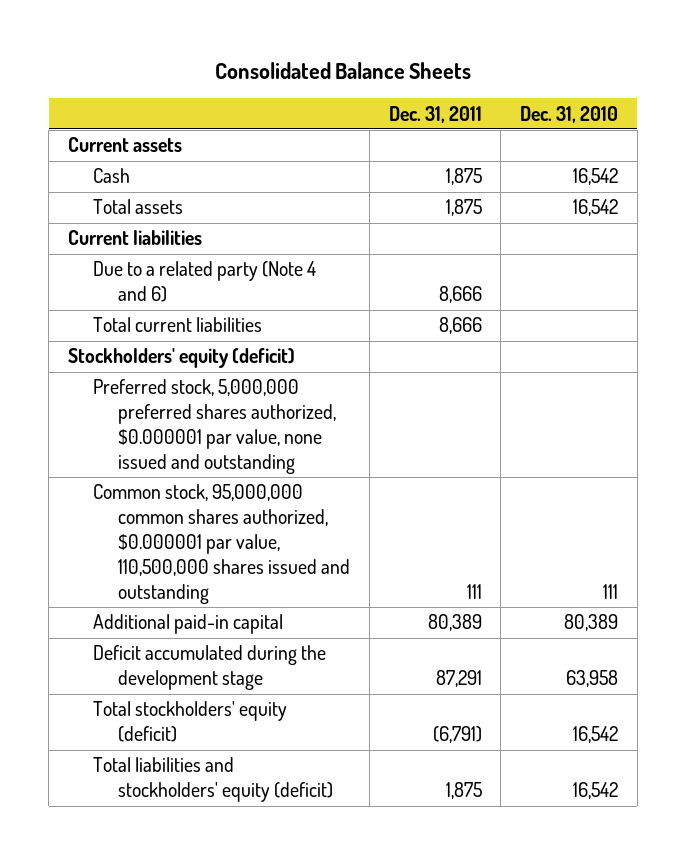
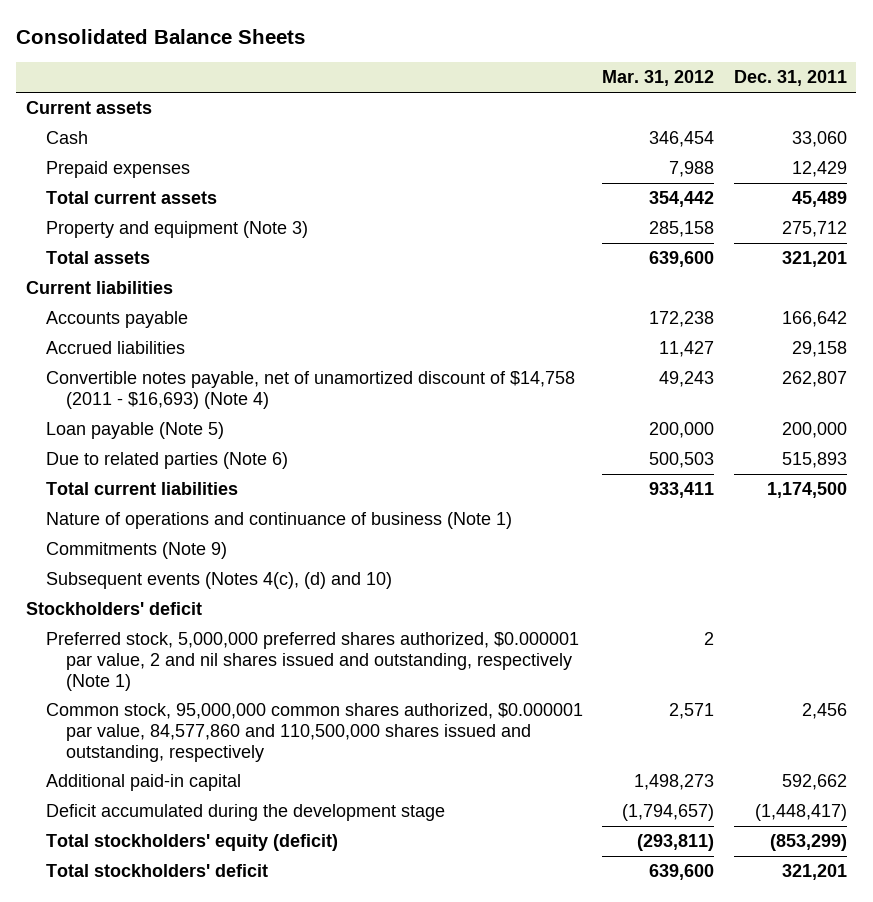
[520,105,619,123] Dec. 31, 2010 -> none
none -> [602,70,715,87] Mar. 31, 2012
[445,168,482,186] 1,875 -> [791,131,847,148] 33,060
none -> [45,161,190,179] Prepaid expenses
none -> [45,191,217,205] Total current assets
none -> [45,221,308,239] Property and equipment (Note 3)
[445,199,482,217] 1,875 -> [781,251,847,268] 321,201
none -> [45,311,188,329] Accounts payable
none -> [45,341,185,355] Accrued liabilities
none -> [45,371,575,409] Convertible notes payable, net of unamortized discount of $14,758 (2011 - $16,693) (Note 4)
none -> [45,422,224,440] Loan payable (Note 5)
[93,261,317,303] Due to a related party (Note 4 and 6) -> [45,452,288,470] Due to related parties (Note 6)
[438,286,482,304] 8,666 -> [781,452,847,469] 515,893
[438,317,482,335] 8,666 -> [766,482,847,499] 1,174,500
none -> [45,512,512,530] Nature of operations and continuance of business (Note 1)
none -> [45,542,227,560] Commitments (Note 9)
none -> [45,572,392,590] Subsequent events (Notes 4(c), (d) and 10)
[68,348,296,369] Stockholders' equity (deficit) -> [25,602,202,616] Stockholders' deficit
[93,379,337,474] Preferred stock, 5,000,000 preferred shares authorized, $0.000001 par value, none issued and outstanding -> [45,632,579,691] Preferred stock, 5,000,000 preferred shares authorized, $0.000001 par value, 2 and nil shares issued and outstanding, respectively (Note 1)
[93,484,351,604] Common stock, 95,000,000 common shares authorized, $0.000001 par value, 110,500,000 shares issued and outstanding -> [45,703,583,762] Common stock, 95,000,000 common shares authorized, $0.000001 par value, 84,577,860 and 110,500,000 shares issued and outstanding, respectively
[466,583,482,599] 111 -> [801,703,847,720] 2,456
[427,614,482,632] 80,389 -> [781,774,847,791] 592,662
[435,670,482,688] 87,291 -> [754,804,847,822] (1,448,417)
[432,726,482,744] (6,791) -> [769,834,847,852] (853,299)
[93,757,334,803] Total liabilities and stockholders' equity (deficit) -> [45,864,268,878] Total stockholders' deficit
[445,782,482,800] 1,875 -> [781,864,847,881] 321,201

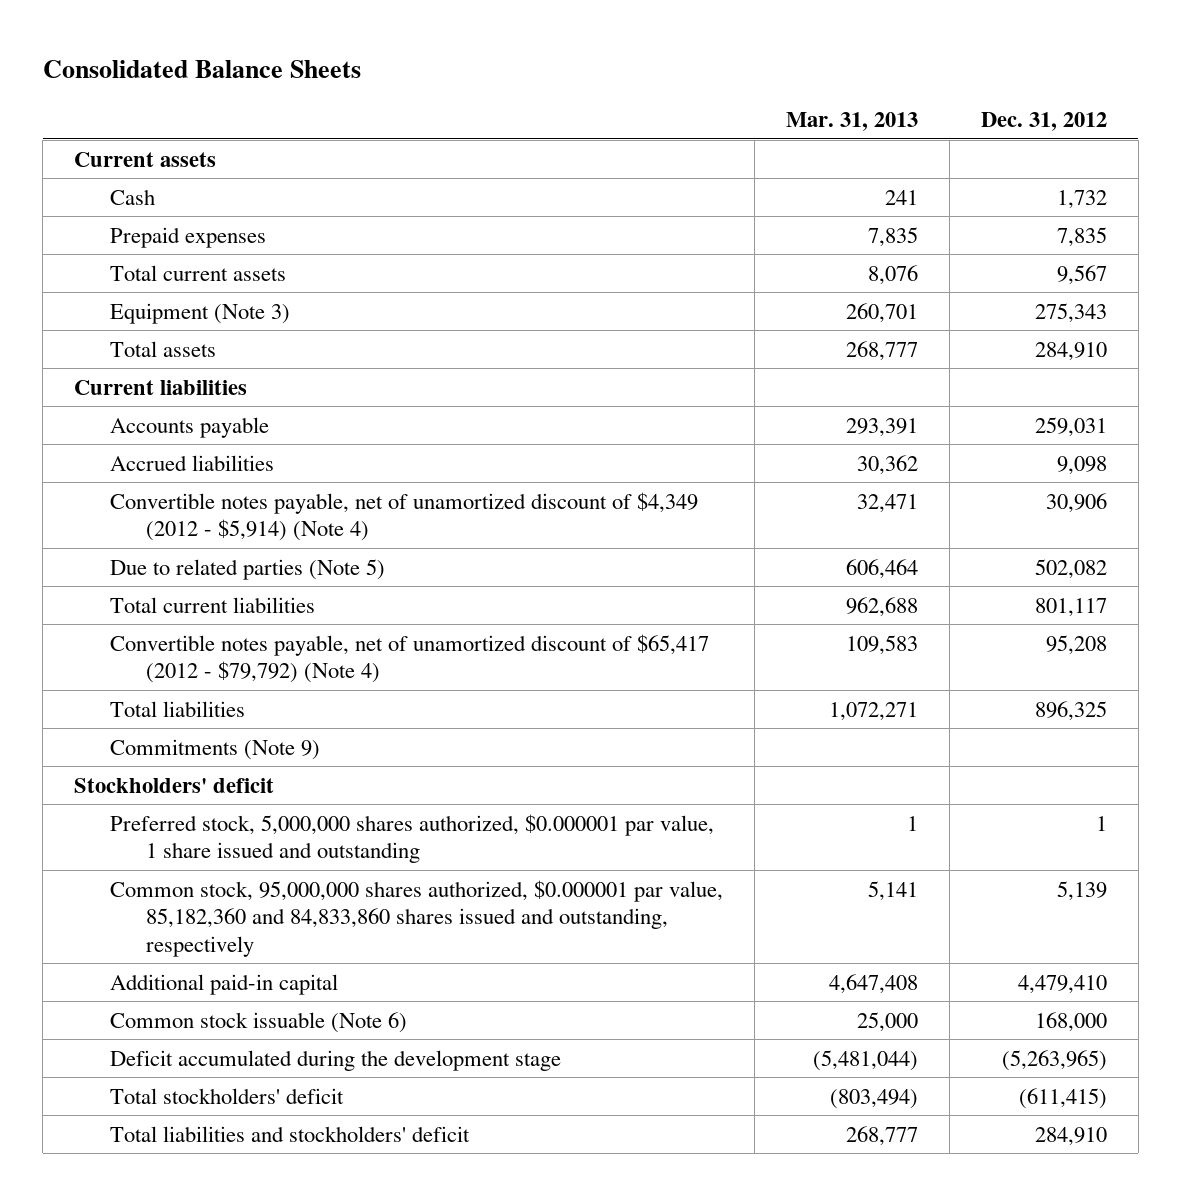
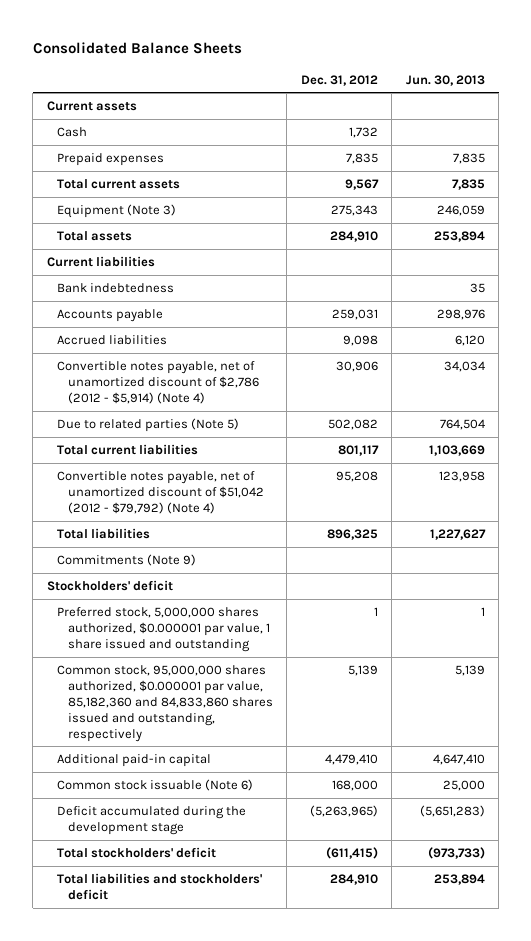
[786,112,919,132] Mar. 31, 2013 -> none
none -> [405,74,485,86] Jun. 30, 2013
none -> [57,283,175,294] Bank indebtedness
[110,491,699,542] Convertible notes payable, net of unamortized discount of $4,349 (2012 - $5,914) (Note 4) -> [57,361,259,404] Convertible notes payable, net of unamortized discount of $2,786 (2012 - $5,914) (Note 4)
[110,633,710,684] Convertible notes payable, net of unamortized discount of $65,417 (2012 - $79,792) (Note 4) -> [57,471,264,514] Convertible notes payable, net of unamortized discount of $51,042 (2012 - $79,792) (Note 4)

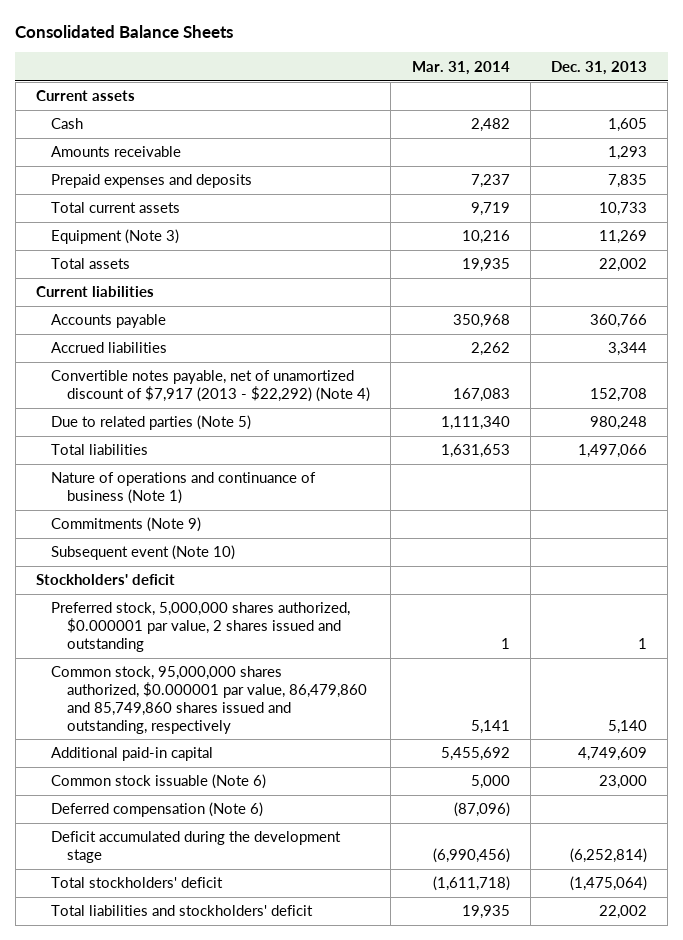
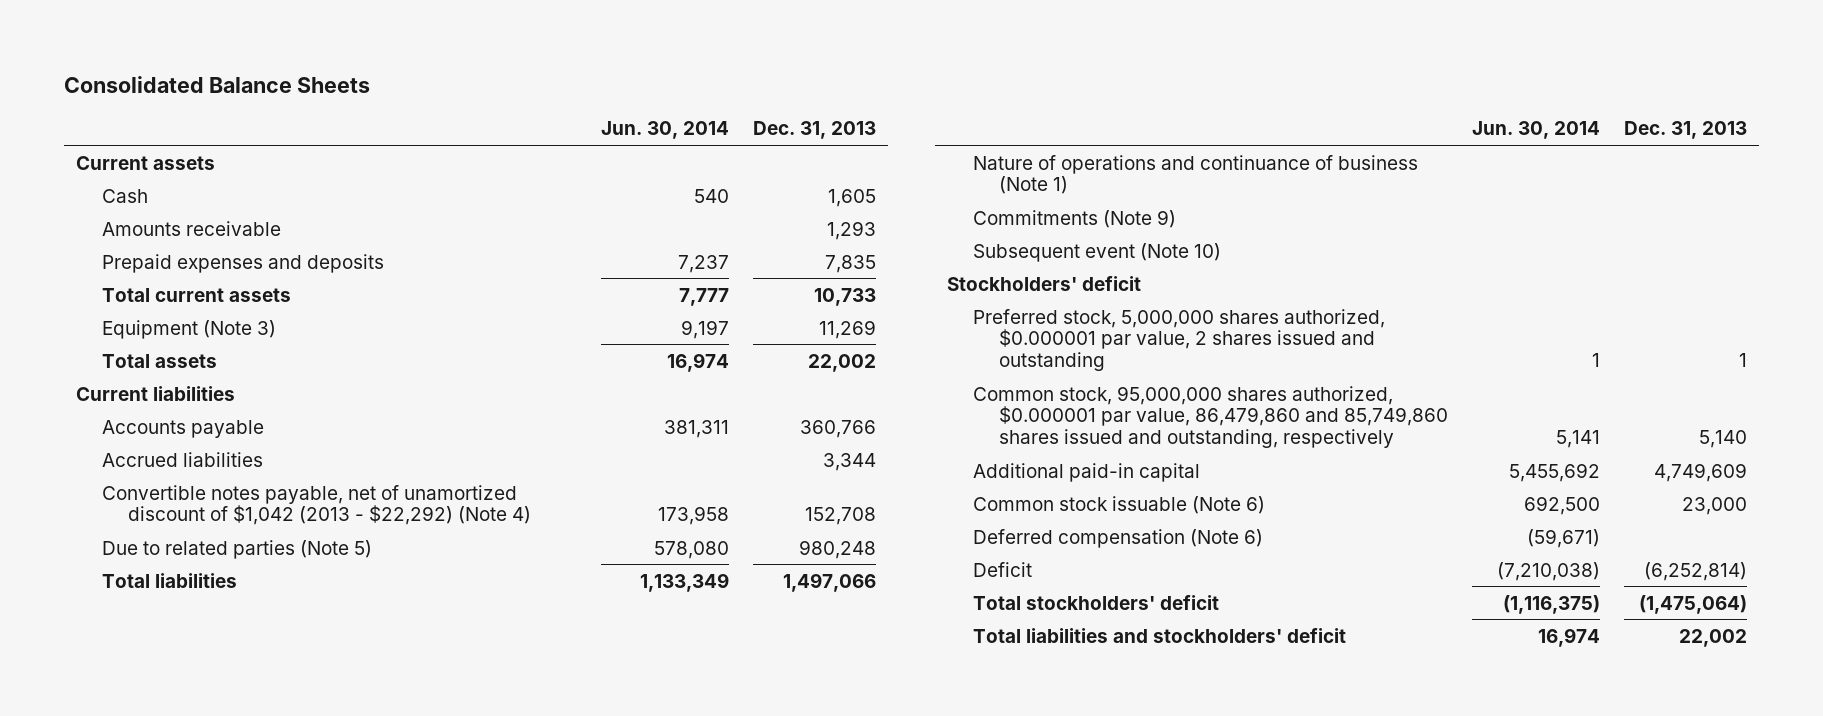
[411,60,510,75] Mar. 31, 2014 -> none
none -> [600,121,729,140] Jun. 30, 2014
[51,370,371,403] Convertible notes payable, net of unamortized discount of $7,917 (2013 - $22,292) (Note 4) -> [101,484,531,526] Convertible notes payable, net of unamortized discount of $1,042 (2013 - $22,292) (Note 4)
[51,831,342,864] Deficit accumulated during the development stage -> [972,561,1032,577] Deficit

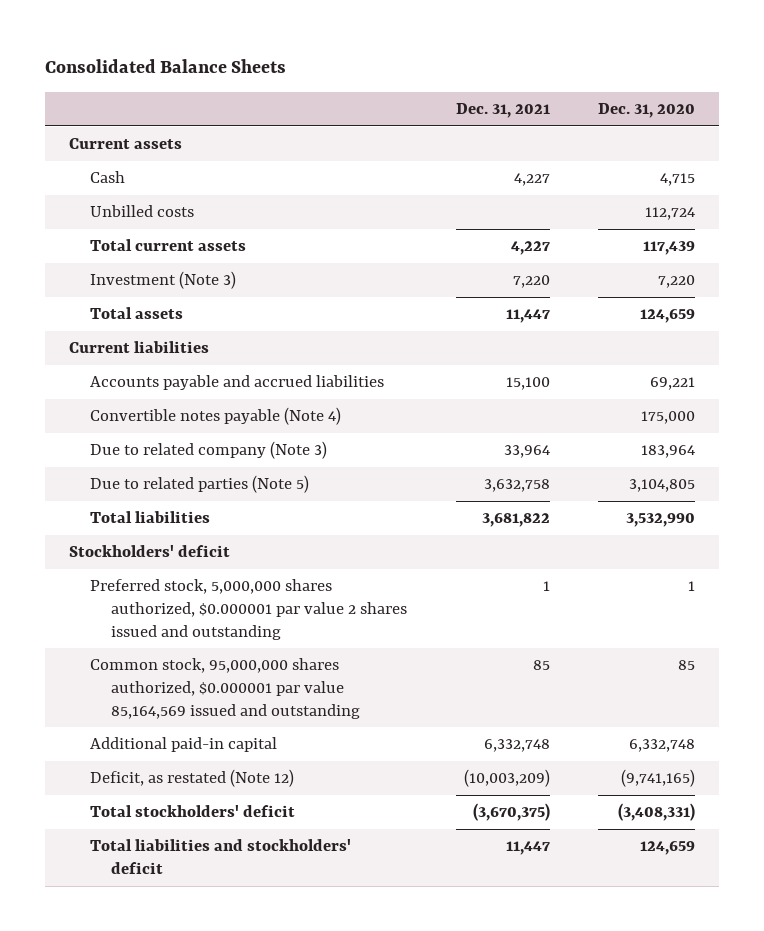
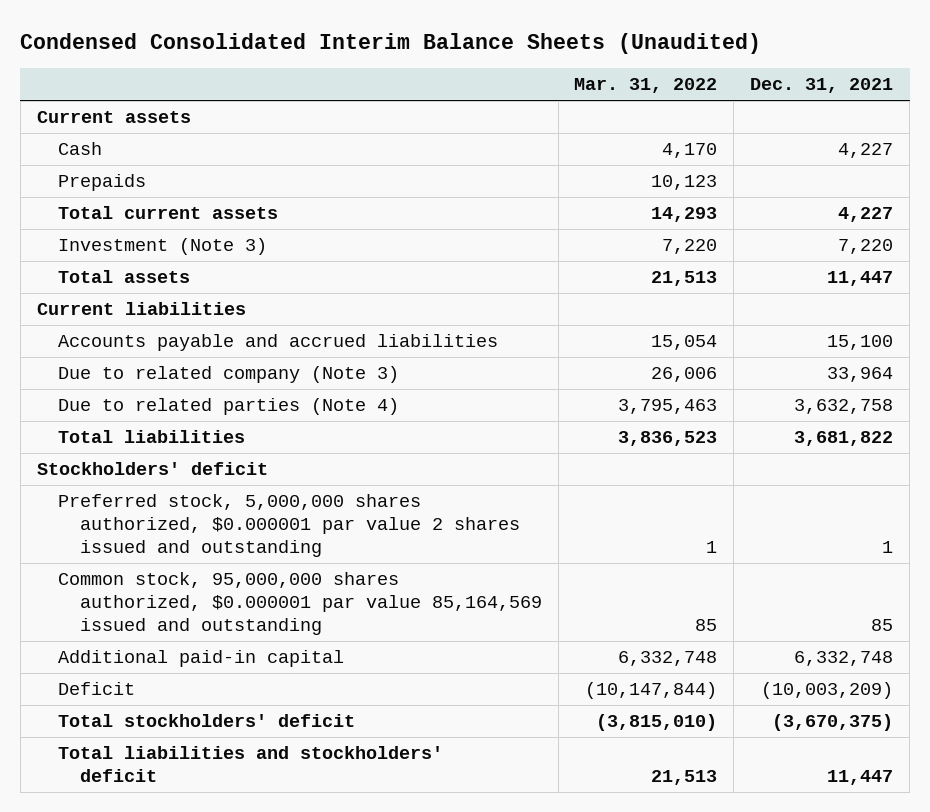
[44,59,286,74] Consolidated Balance Sheets -> [20,33,762,55] Condensed Consolidated Interim Balance Sheets (Unaudited)
[597,102,695,118] Dec. 31, 2020 -> none
none -> [574,78,718,94] Mar. 31, 2022
[90,205,195,218] Unbilled costs -> none
none -> [58,174,147,192] Prepaids
[90,407,342,426] Convertible notes payable (Note 4) -> none
[90,475,310,494] Due to related parties (Note 5) -> [58,398,400,416] Due to related parties (Note 4)
[90,769,295,788] Deficit, as restated (Note 12) -> [58,682,136,696] Deficit

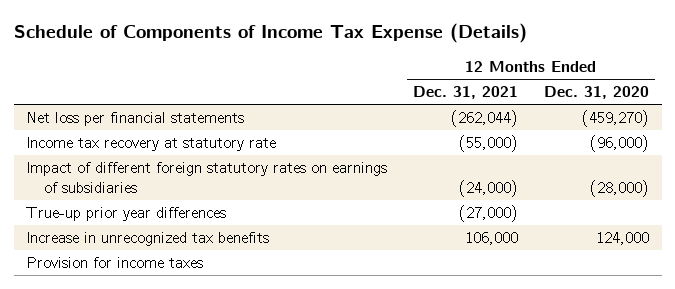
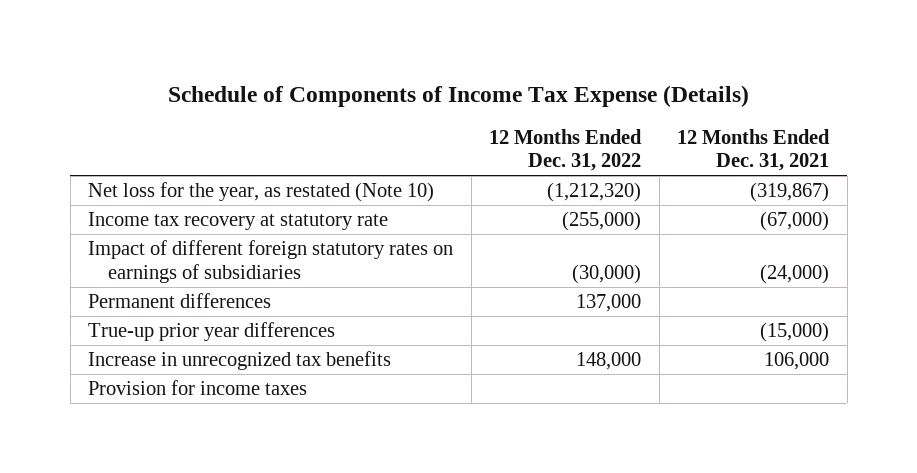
[544,86,650,100] Dec. 31, 2020 -> none
none -> [489,128,643,172] 12 Months Ended Dec. 31, 2022
[26,111,245,126] Net loss per financial statements -> none
none -> [88,182,435,203] Net loss for the year, as restated (Note 10)
[459,134,519,152] (55,000) -> [760,211,830,232] (67,000)
none -> [88,293,272,309] Permanent differences
[459,204,519,222] (27,000) -> [760,322,830,343] (15,000)

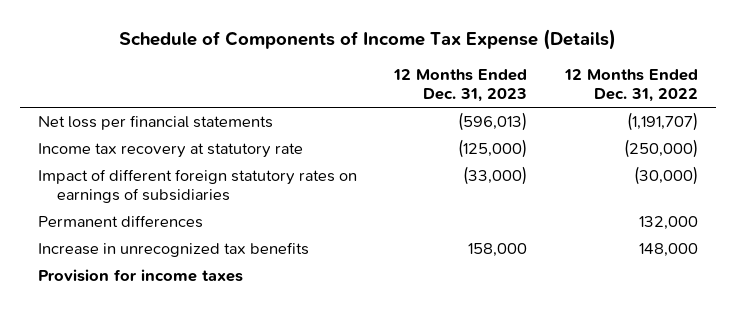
[677,128,831,172] 12 Months Ended Dec. 31, 2021 -> none
none -> [393,69,528,103] 12 Months Ended Dec. 31, 2023
[88,182,435,203] Net loss for the year, as restated (Note 10) -> none
none -> [38,115,274,131] Net loss per financial statements
[562,211,642,232] (255,000) -> [623,139,698,159] (250,000)
[88,322,336,342] True-up prior year differences -> none
[576,294,642,313] 137,000 -> [638,216,698,231] 132,000

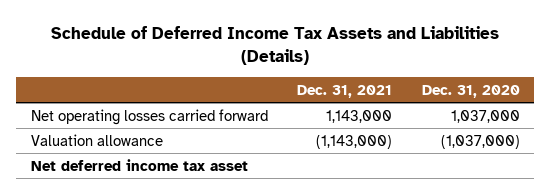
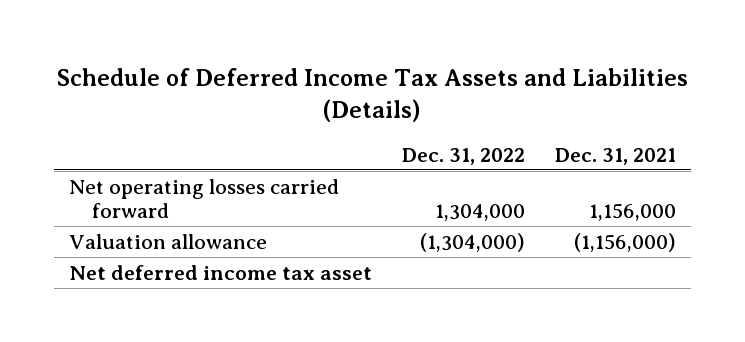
[421,84,520,98] Dec. 31, 2020 -> none
none -> [401,147,525,165] Dec. 31, 2022
[326,109,393,123] 1,143,000 -> [589,202,677,221] 1,156,000
[316,134,393,149] (1,143,000) -> [574,232,677,252] (1,156,000)

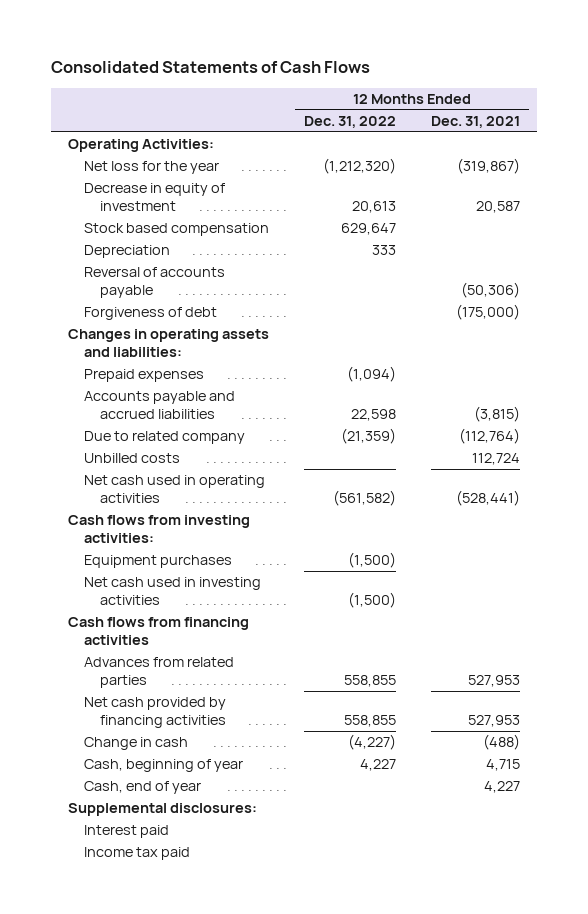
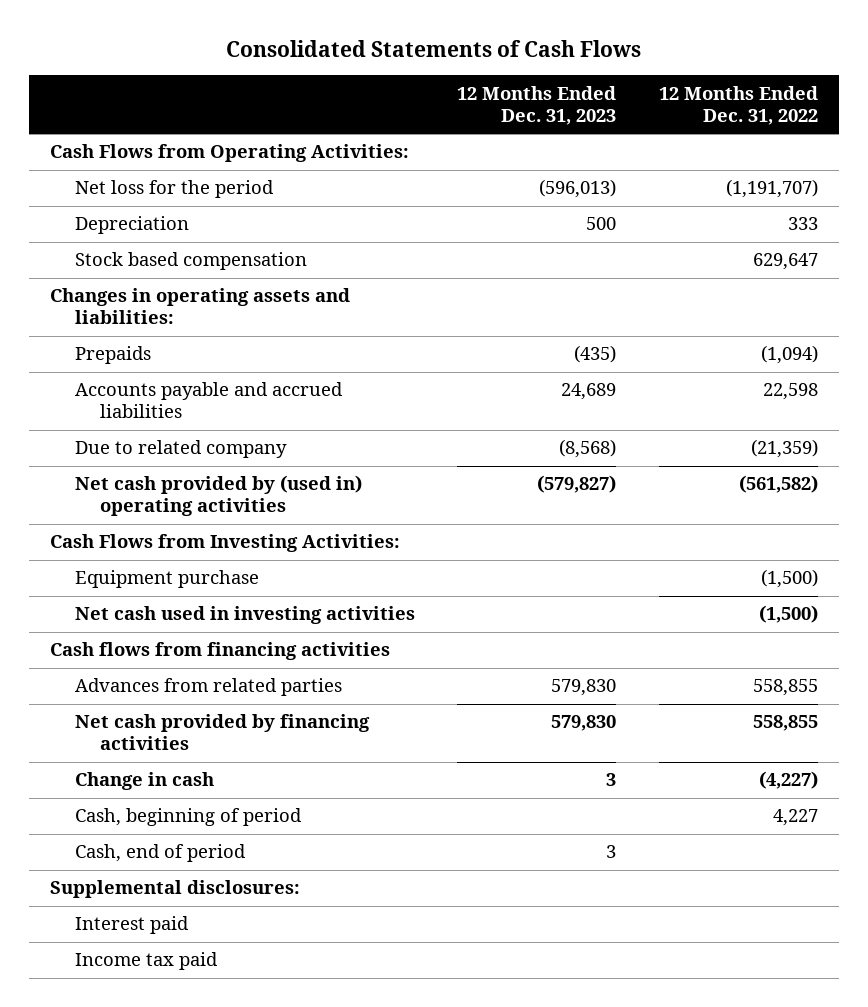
[430,116,520,129] Dec. 31, 2021 -> none
none -> [457,85,617,125] 12 Months Ended Dec. 31, 2023
[84,183,226,212] Decrease in equity of investment -> none
[68,139,215,153] Operating Activities: -> [50,144,410,163] Cash Flows from Operating Activities:
[84,161,220,175] Net loss for the year -> [74,180,274,199] Net loss for the period
[323,158,397,175] (1,212,320) -> [725,179,818,199] (1,191,707)
[84,267,226,299] Reversal of accounts payable -> none
[84,307,218,321] Forgiveness of debt -> none
[84,223,270,237] Stock based compensation -> [74,252,307,271] Stock based compensation
[84,369,205,383] Prepaid expenses -> [74,346,151,365] Prepaids
[84,453,181,464] Unbilled costs -> none
[84,475,266,504] Net cash used in operating activities -> [74,475,362,517] Net cash provided by (used in) operating activities
[68,515,251,544] Cash flows from investing activities: -> [50,534,401,553] Cash Flows from Investing Activities:
[84,555,233,569] Equipment purchases -> [74,570,259,589] Equipment purchase
[84,759,244,773] Cash, beginning of year -> [74,808,302,827] Cash, beginning of period
[84,781,202,795] Cash, end of year -> [74,844,246,863] Cash, end of period

